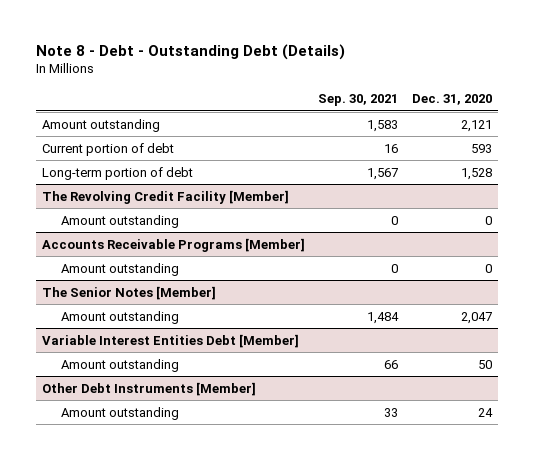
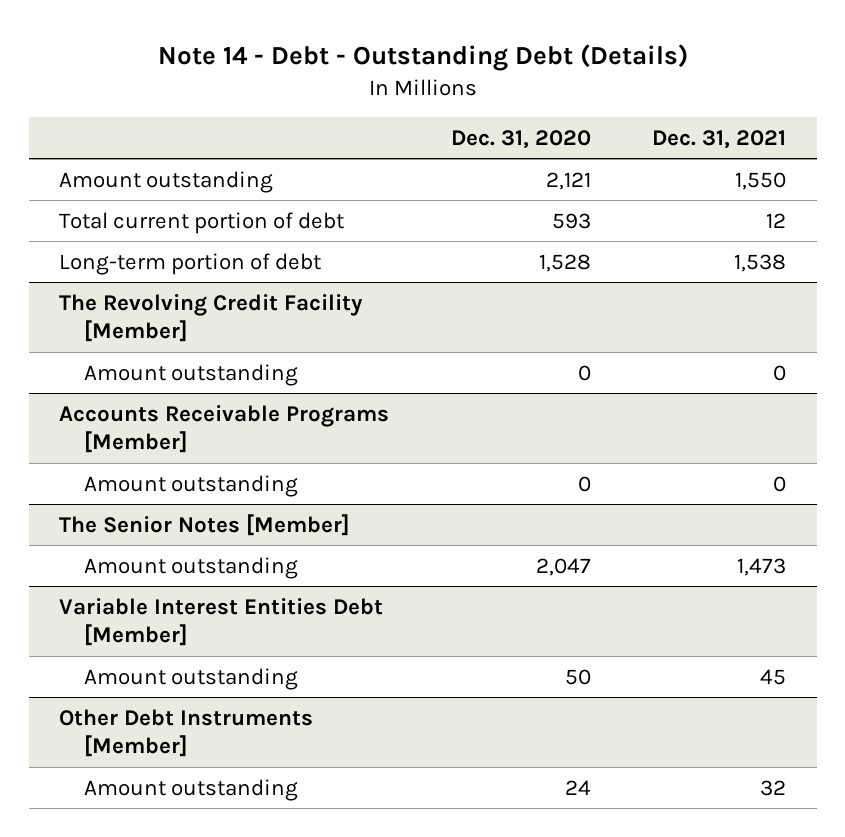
[35,43,345,60] Note 8 - Debt - Outstanding Debt (Details) -> [157,43,688,71] Note 14 - Debt - Outstanding Debt (Details)
[318,94,399,107] Sep. 30, 2021 -> none
none -> [652,129,787,149] Dec. 31, 2021
[42,142,175,156] Current portion of debt -> [59,211,345,234] Total current portion of debt

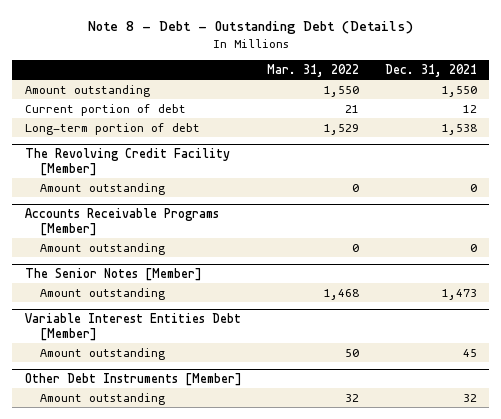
[157,43,688,71] Note 14 - Debt - Outstanding Debt (Details) -> [87,21,413,35] Note 8 - Debt - Outstanding Debt (Details)
[450,129,591,149] Dec. 31, 2020 -> none
none -> [267,63,360,77] Mar. 31, 2022
[59,211,345,234] Total current portion of debt -> [24,103,186,116] Current portion of debt

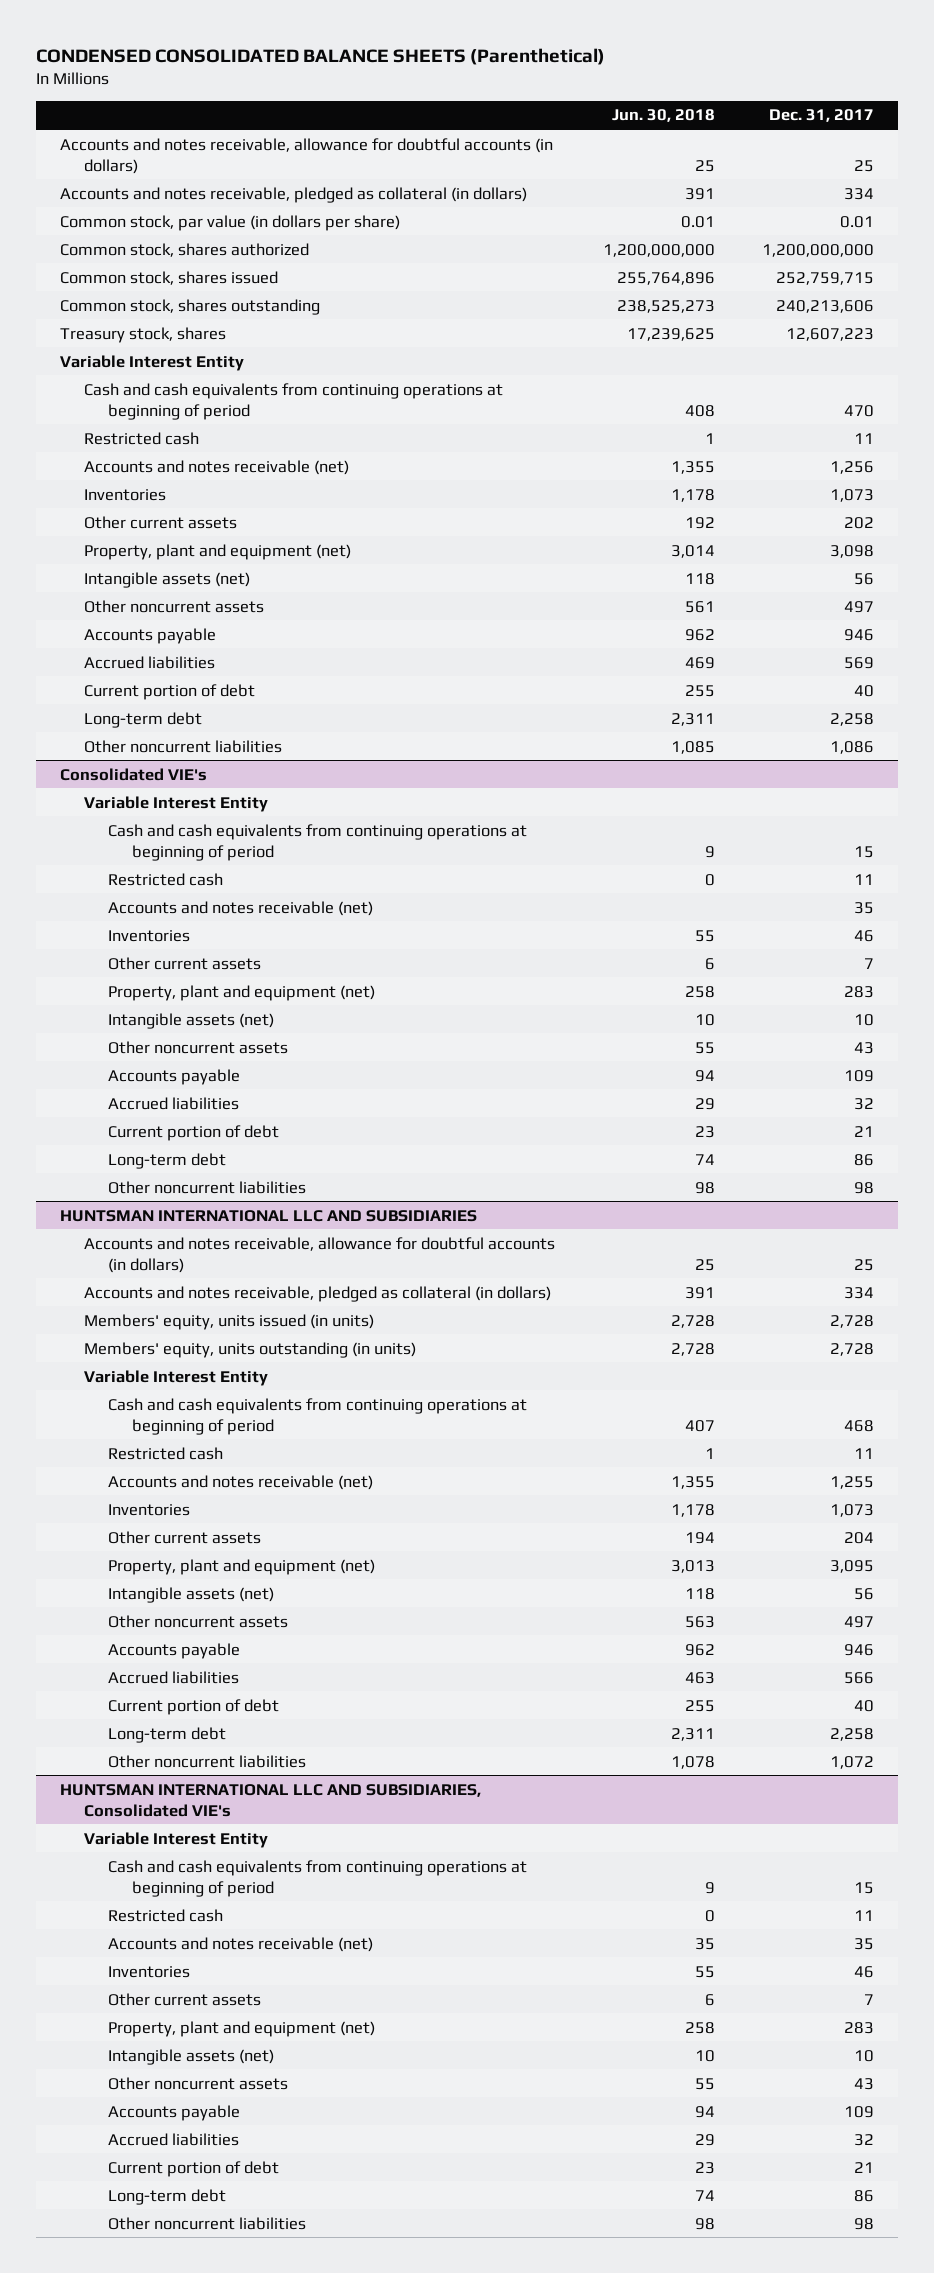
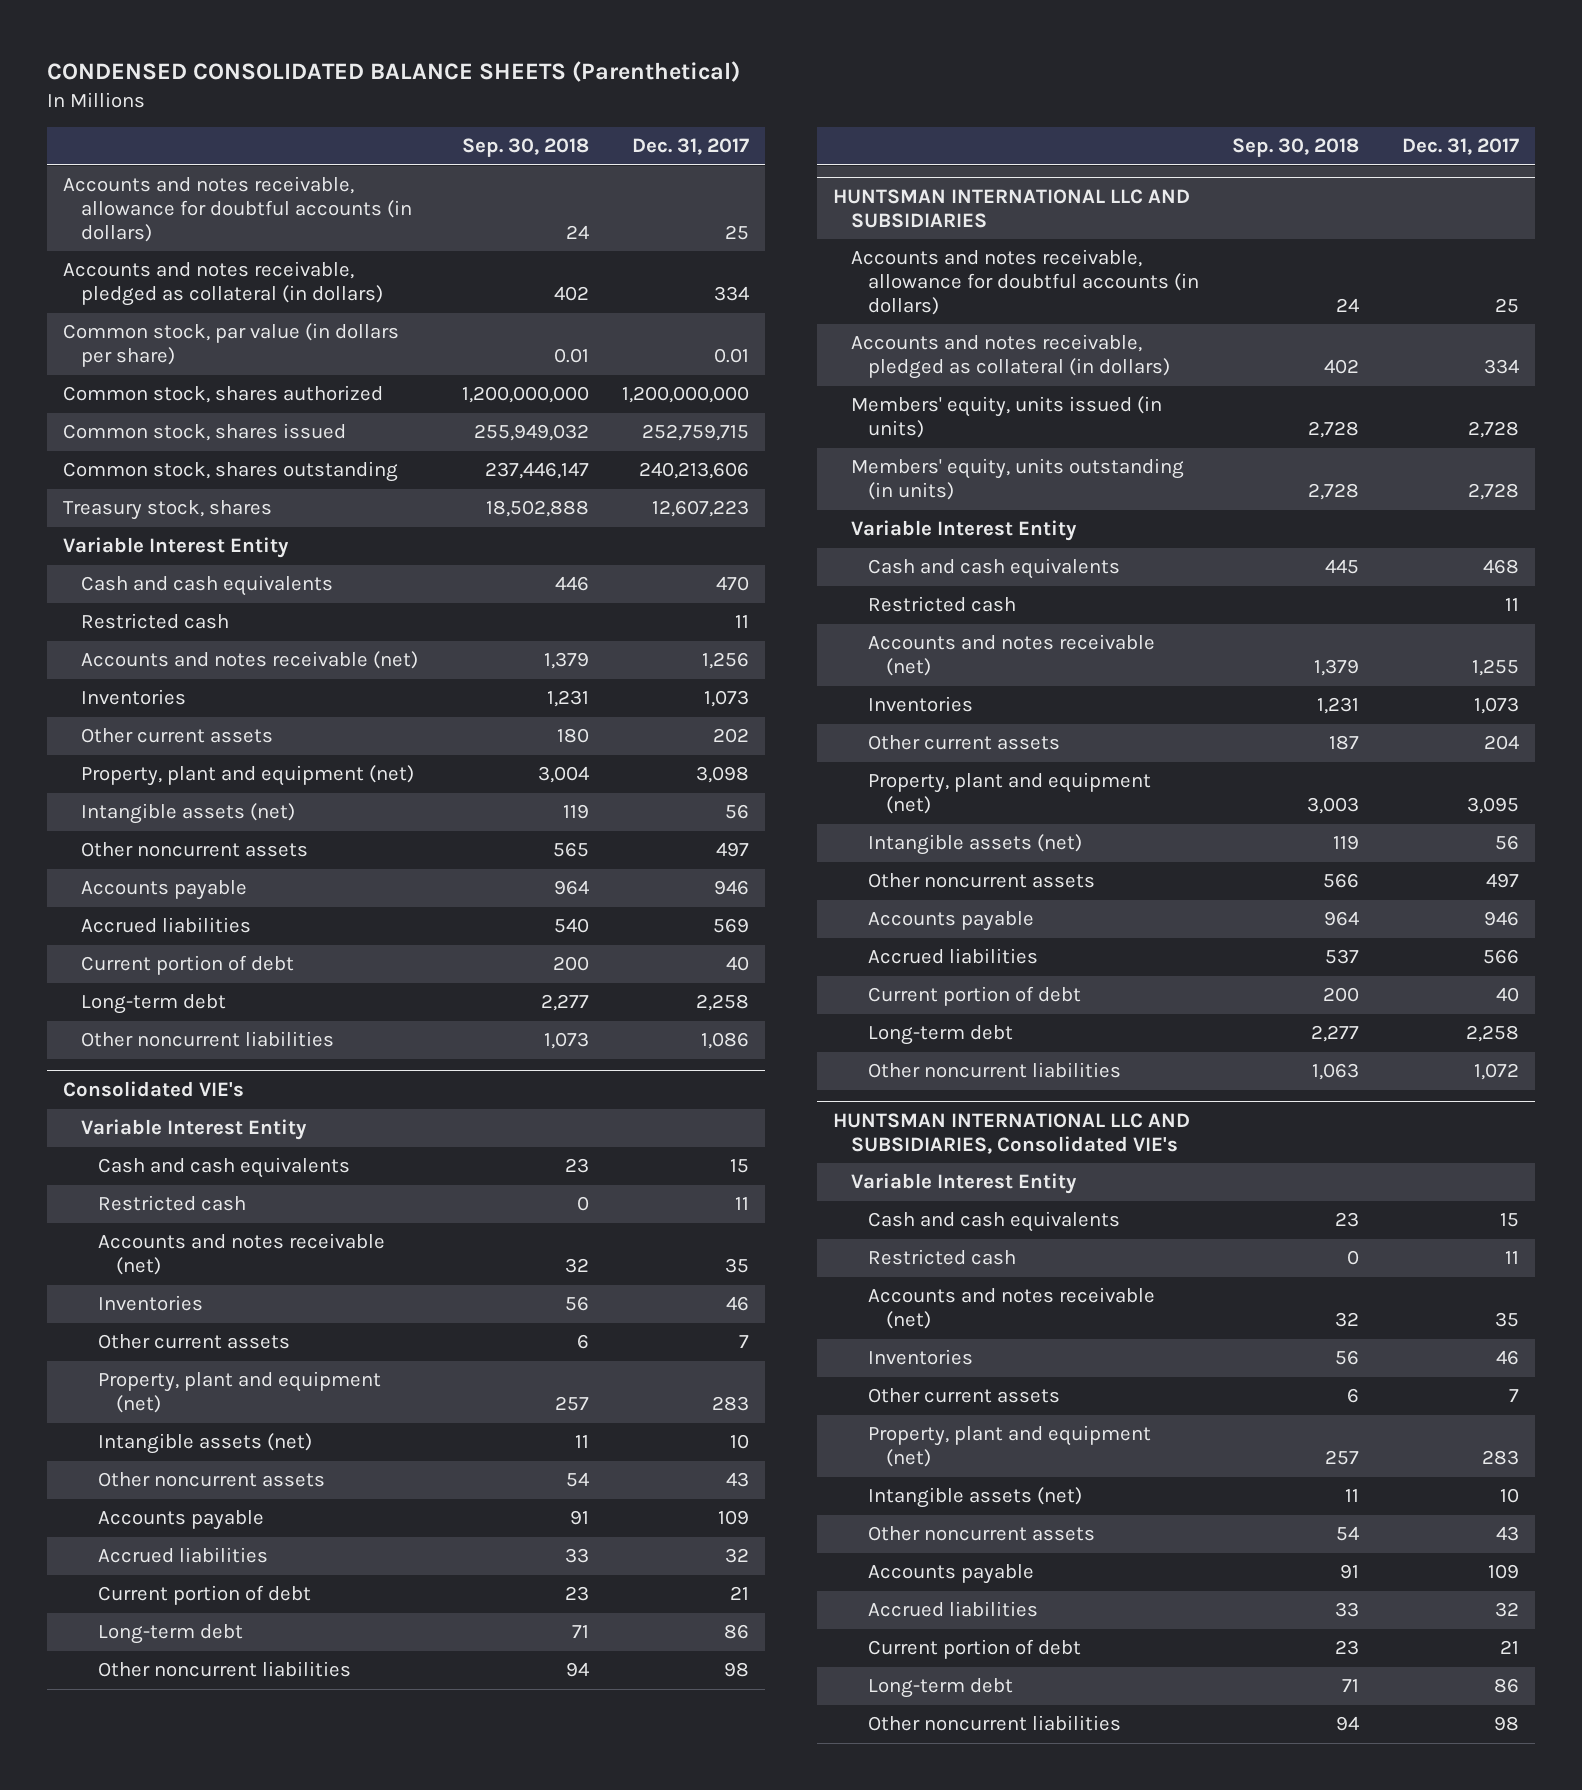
[611,109,715,123] Jun. 30, 2018 -> none
none -> [462,138,590,158] Sep. 30, 2018
[83,382,503,420] Cash and cash equivalents from continuing operations at beginning of period -> [80,575,333,597] Cash and cash equivalents
[107,823,527,861] Cash and cash equivalents from continuing operations at beginning of period -> [98,1157,351,1179] Cash and cash equivalents
[107,1397,527,1435] Cash and cash equivalents from continuing operations at beginning of period -> [868,558,1121,580] Cash and cash equivalents
[107,1859,527,1897] Cash and cash equivalents from continuing operations at beginning of period -> [868,1211,1121,1233] Cash and cash equivalents

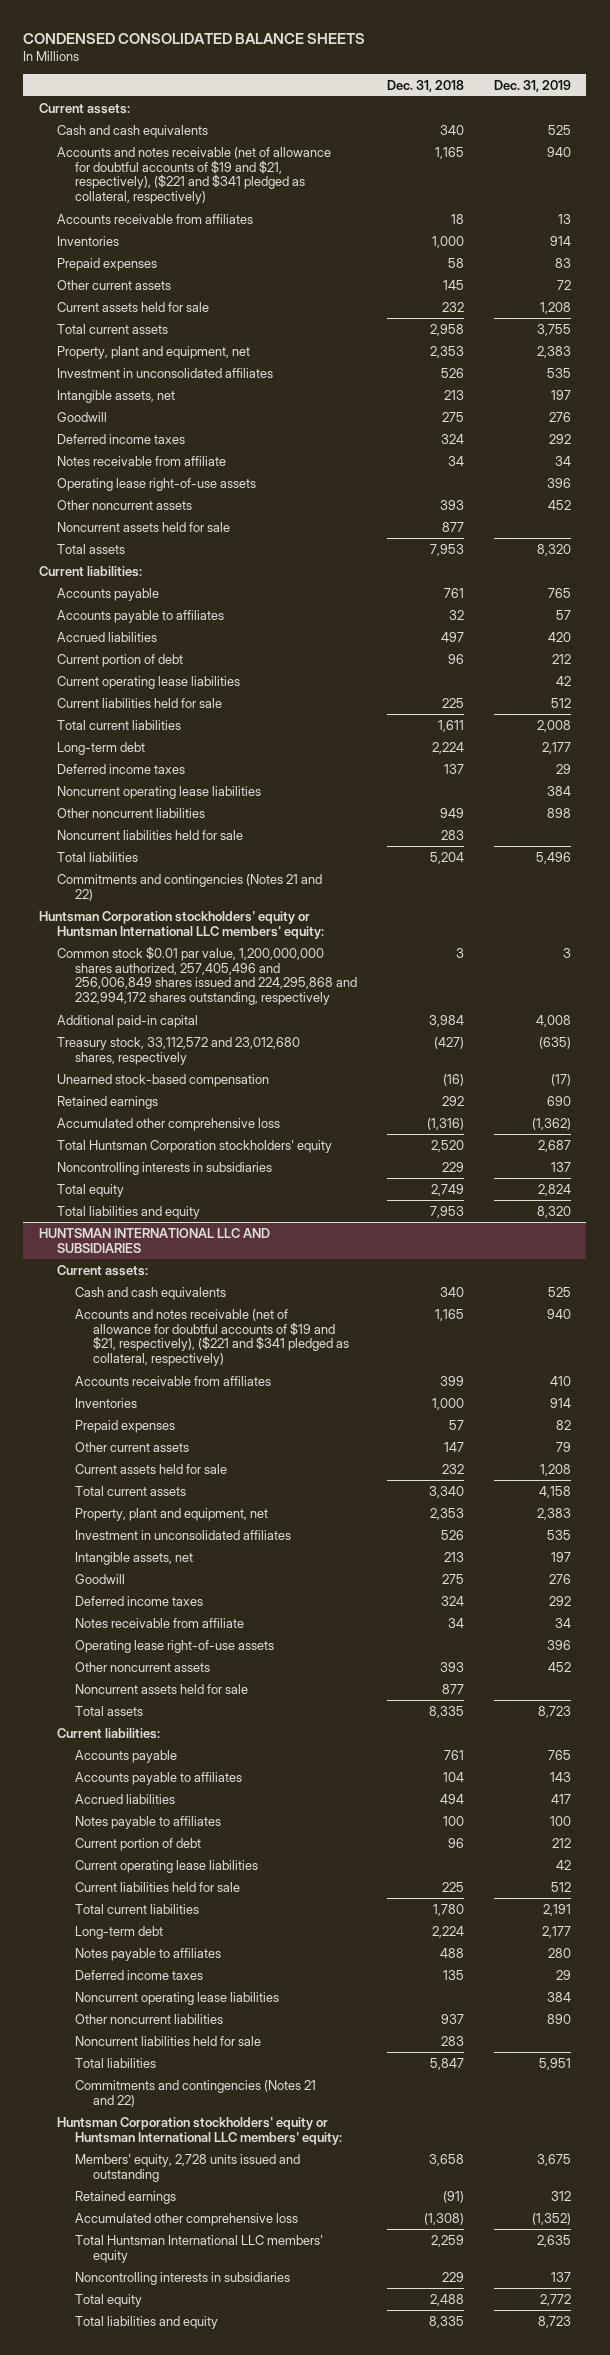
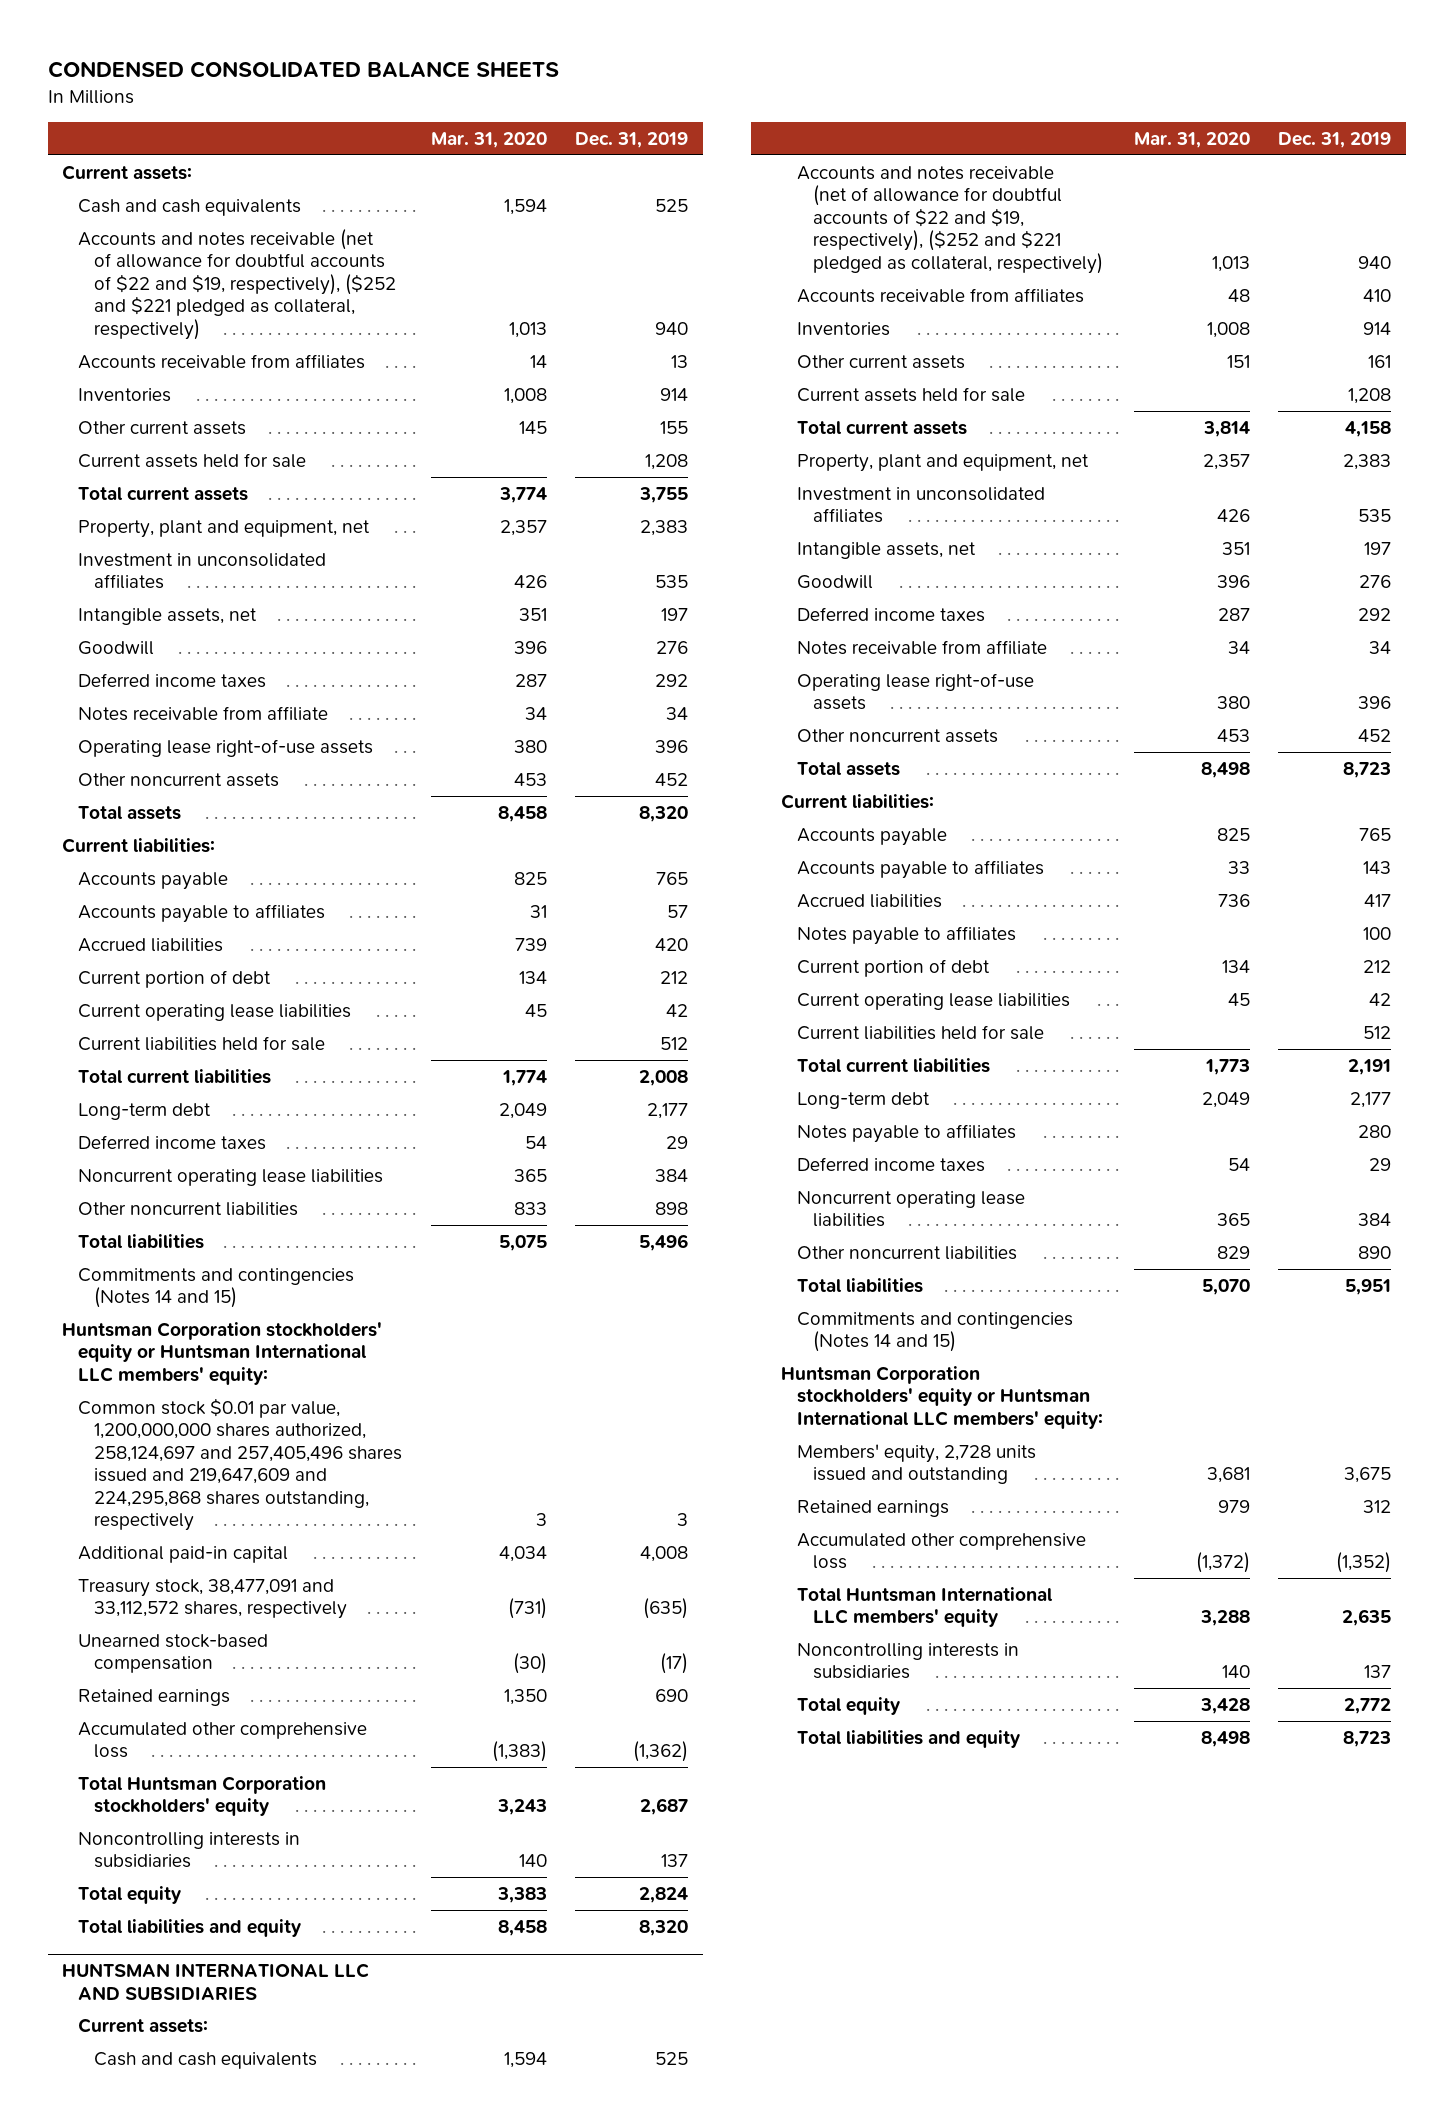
[387,79,465,92] Dec. 31, 2018 -> none
none -> [430,131,547,148] Mar. 31, 2020
[56,146,331,205] Accounts and notes receivable (net of allowance for doubtful accounts of $19 and $21, respectively), ($221 and $341 pledged as collateral, respectively) -> [77,228,396,340] Accounts and notes receivable (net of allowance for doubtful accounts of $22 and $19, respectively), ($252 and $221 pledged as collateral, respectively)
[56,257,157,271] Prepaid expenses -> none
[557,279,572,290] 72 -> [660,420,689,434] 155
[56,521,230,532] Noncurrent assets held for sale -> none
[56,829,243,840] Noncurrent liabilities held for sale -> none
[56,873,322,901] Commitments and contingencies (Notes 21 and 22) -> [77,1267,354,1309] Commitments and contingencies (Notes 14 and 15)
[56,945,357,1006] Common stock $0.01 par value, 1,200,000,000 shares authorized, 257,405,496 and 256,006,849 shares issued and 224,295,868 and 232,994,172 shares outstanding, respectively -> [77,1397,402,1532] Common stock $0.01 par value, 1,200,000,000 shares authorized, 258,124,697 and 257,405,496 shares issued and 219,647,609 and 224,295,868 shares outstanding, respectively
[56,1036,300,1065] Treasury stock, 33,112,572 and 23,012,680 shares, respectively -> [77,1578,347,1620] Treasury stock, 38,477,091 and 33,112,572 shares, respectively
[74,1308,350,1367] Accounts and notes receivable (net of allowance for doubtful accounts of $19 and $21, respectively), ($221 and $341 pledged as collateral, respectively) -> [796,165,1103,274] Accounts and notes receivable (net of allowance for doubtful accounts of $22 and $19, respectively), ($252 and $221 pledged as collateral, respectively)
[74,1419,175,1433] Prepaid expenses -> none
[556,1441,572,1452] 79 -> [1368,354,1392,368] 161
[74,1683,248,1694] Noncurrent assets held for sale -> none
[74,2035,261,2046] Noncurrent liabilities held for sale -> none
[74,2079,316,2107] Commitments and contingencies (Notes 21 and 22) -> [796,1311,1073,1353] Commitments and contingencies (Notes 14 and 15)

